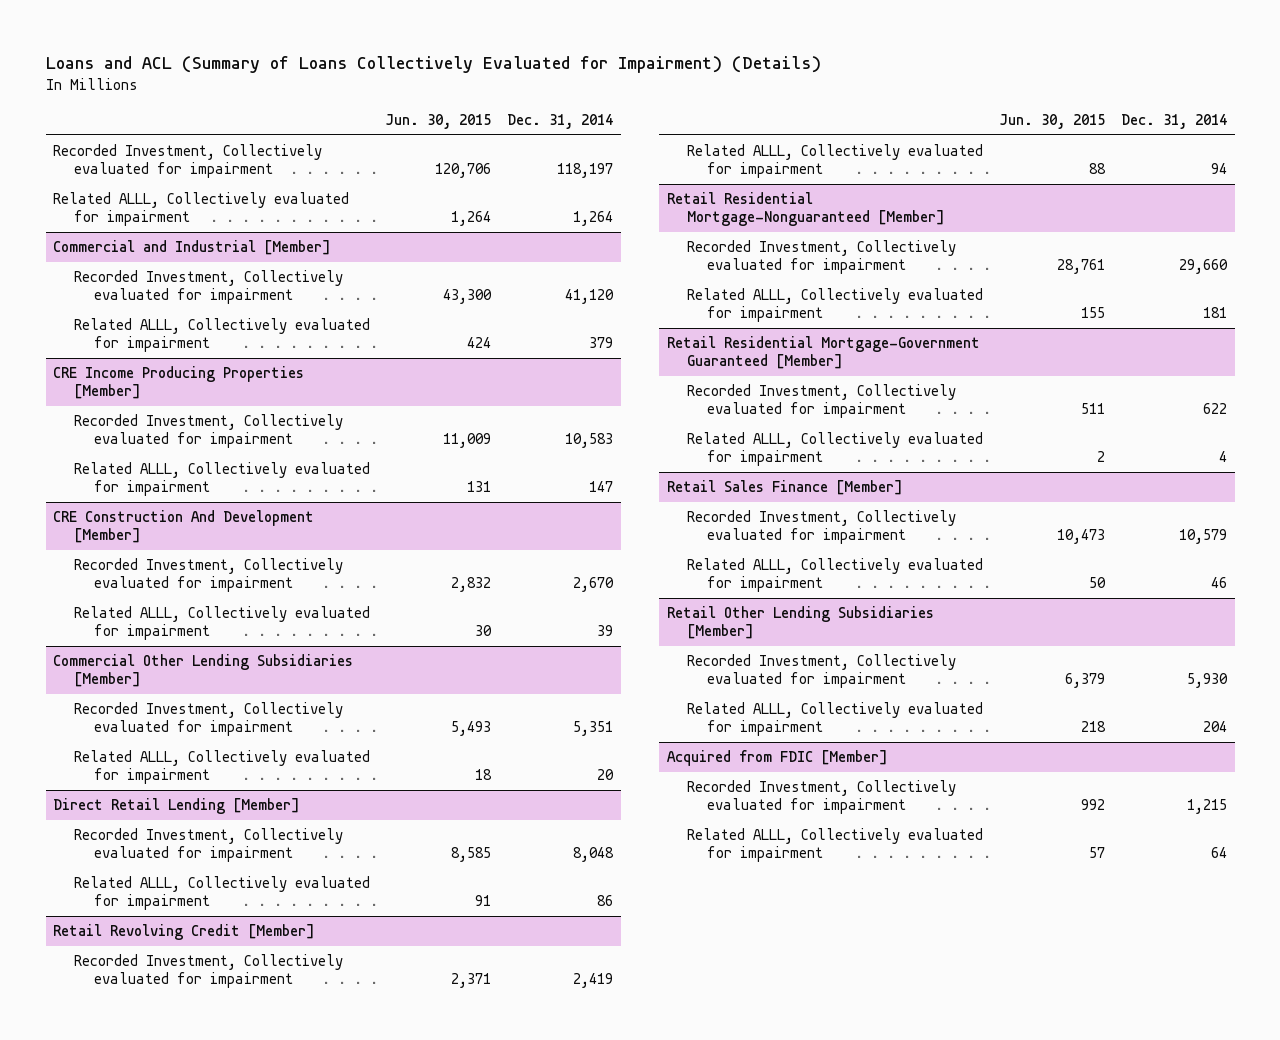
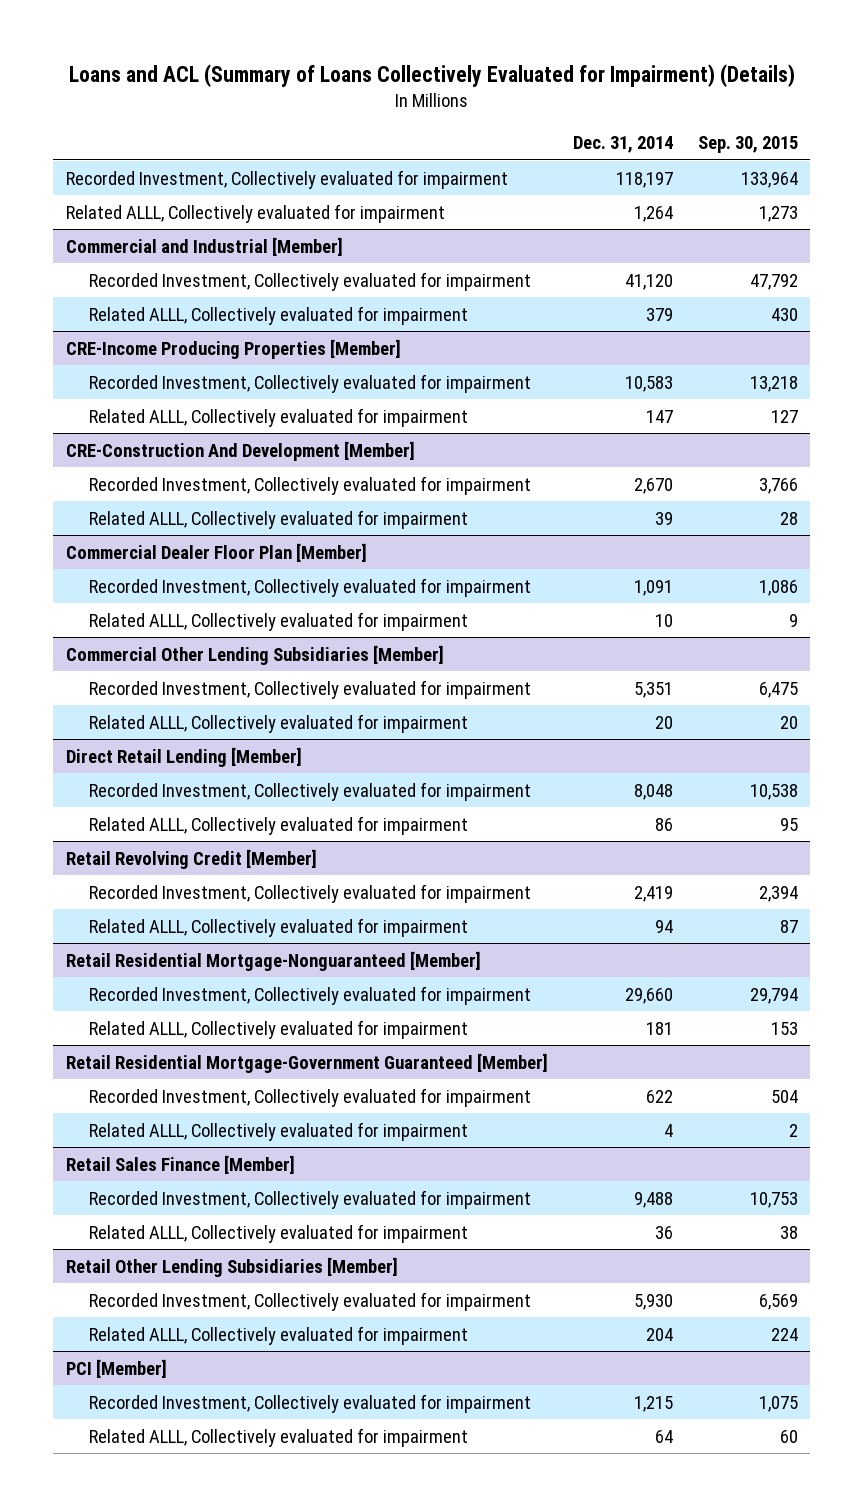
[385,113,492,129] Jun. 30, 2015 -> none
none -> [697,136,798,154] Sep. 30, 2015
[53,366,305,400] CRE Income Producing Properties [Member] -> [65,338,401,359] CRE-Income Producing Properties [Member]
[53,510,315,544] CRE Construction And Development [Member] -> [65,440,415,461] CRE-Construction And Development [Member]
none -> [65,542,367,562] Commercial Dealer Floor Plan [Member]
none -> [88,577,531,597] Recorded Investment, Collectively evaluated for impairment
none -> [88,611,468,631] Related ALLL, Collectively evaluated for impairment
[1178,529,1227,545] 10,579 -> [633,1191,673,1208] 9,488
[1210,577,1227,589] 46 -> [654,1225,673,1239] 36
[667,750,889,767] Acquired from FDIC [Member] -> none
none -> [65,1358,167,1378] PCI [Member]

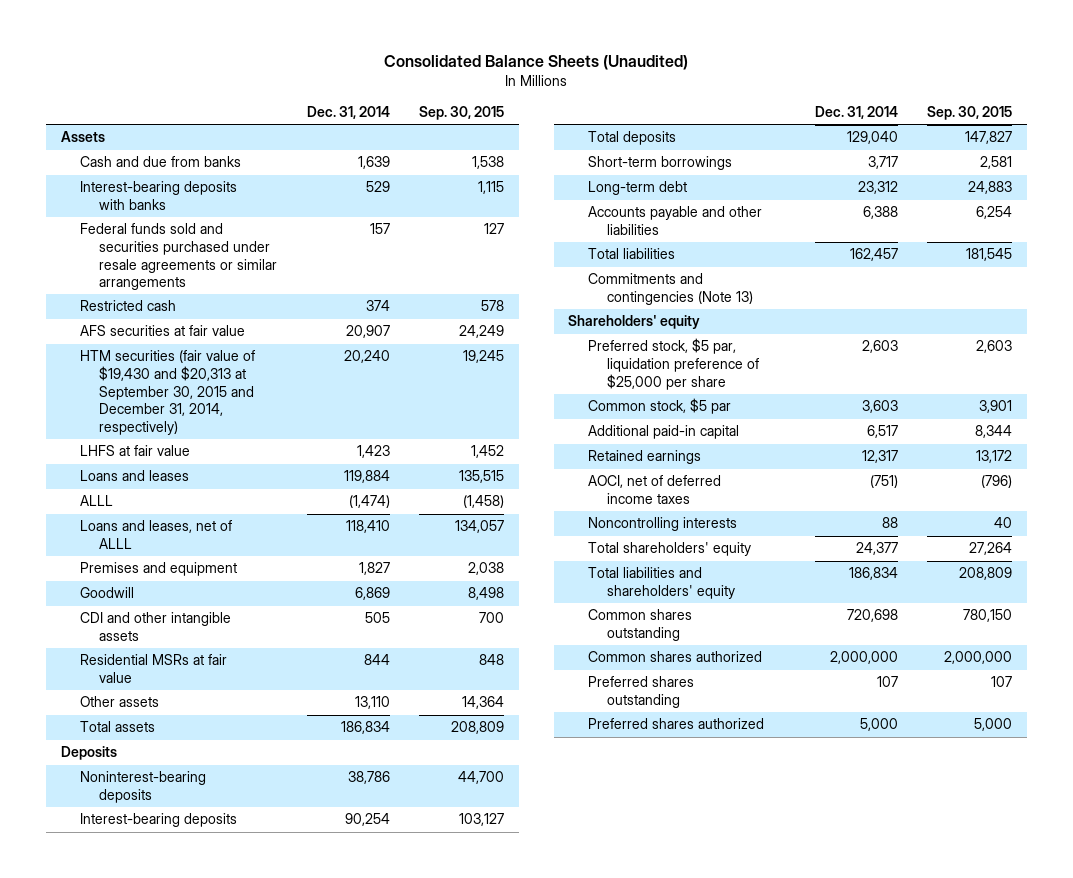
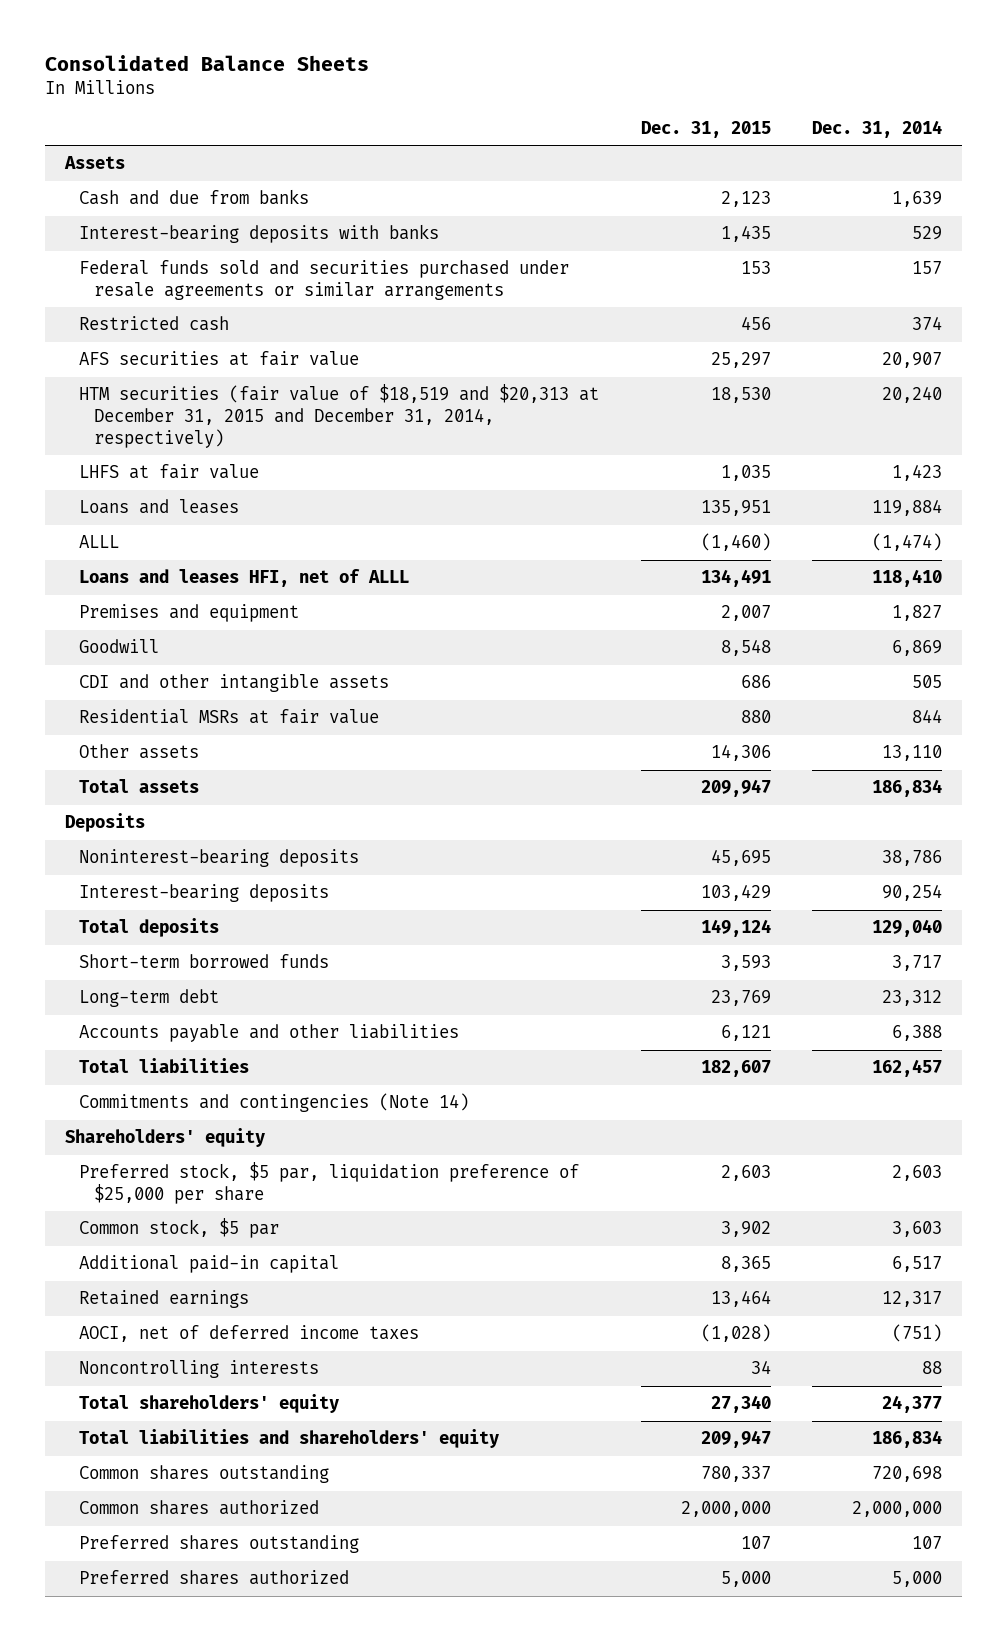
[384,55,689,71] Consolidated Balance Sheets (Unaudited) -> [44,54,369,71] Consolidated Balance Sheets
[419,105,505,120] Sep. 30, 2015 -> none
none -> [640,120,771,138] Dec. 31, 2015
[79,350,255,435] HTM securities (fair value of $19,430 and $20,313 at September 30, 2015 and December 31, 2014, respectively) -> [79,384,600,448] HTM securities (fair value of $18,519 and $20,313 at December 31, 2015 and December 31, 2014, respectively)
[79,520,232,549] Loans and leases, net of ALLL -> [79,569,410,588] Loans and leases HFI, net of ALLL
[587,156,732,171] Short-term borrowings -> [79,954,330,969] Short-term borrowed funds
[587,273,754,305] Commitments and contingencies (Note 13) -> [79,1093,470,1113] Commitments and contingencies (Note 14)

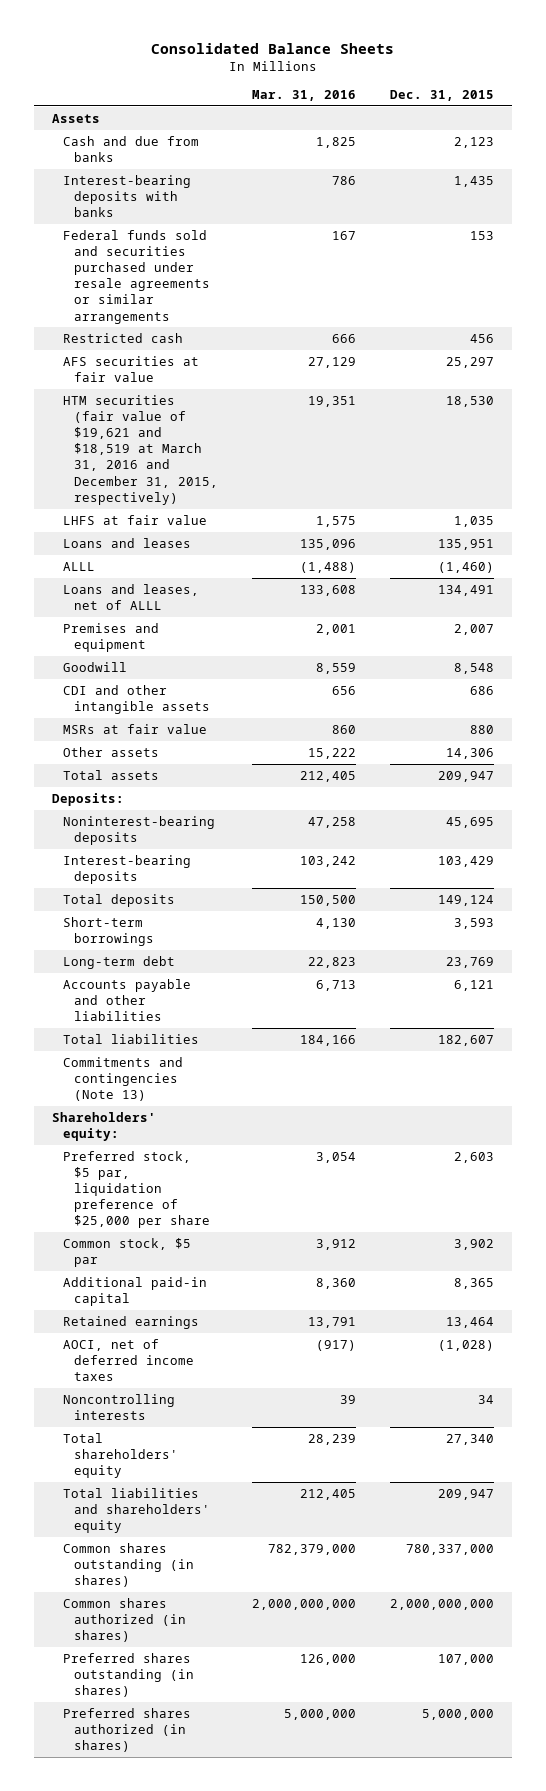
[811,119,942,138] Dec. 31, 2014 -> none
none -> [252,90,357,102] Mar. 31, 2016
[79,384,600,448] HTM securities (fair value of $18,519 and $20,313 at December 31, 2015 and December 31, 2014, respectively) -> [62,394,218,505] HTM securities (fair value of $19,621 and $18,519 at March 31, 2016 and December 31, 2015, respectively)
[79,569,410,588] Loans and leases HFI, net of ALLL -> [62,583,199,611] Loans and leases, net of ALLL
[79,709,380,725] Residential MSRs at fair value -> [62,723,207,734] MSRs at fair value
[65,813,146,833] Deposits -> [51,792,124,806] Deposits:
[79,954,330,969] Short-term borrowed funds -> [62,916,154,947] Short-term borrowings
[79,1093,470,1113] Commitments and contingencies (Note 14) -> [62,1056,183,1102] Commitments and contingencies (Note 13)
[65,1128,266,1148] Shareholders' equity -> [51,1111,156,1142] Shareholders' equity:
[79,1465,330,1484] Common shares outstanding -> [62,1542,194,1588] Common shares outstanding (in shares)
[700,1466,771,1483] 780,337 -> [406,1543,495,1555] 780,337,000
[79,1500,320,1516] Common shares authorized -> [62,1597,186,1643] Common shares authorized (in shares)
[680,1501,771,1518] 2,000,000 -> [390,1598,495,1610] 2,000,000,000
[79,1535,360,1554] Preferred shares outstanding -> [62,1652,194,1698] Preferred shares outstanding (in shares)
[740,1536,771,1550] 107 -> [438,1653,495,1665] 107,000
[79,1570,350,1586] Preferred shares authorized -> [62,1707,191,1753] Preferred shares authorized (in shares)
[720,1571,771,1588] 5,000 -> [422,1708,495,1720] 5,000,000

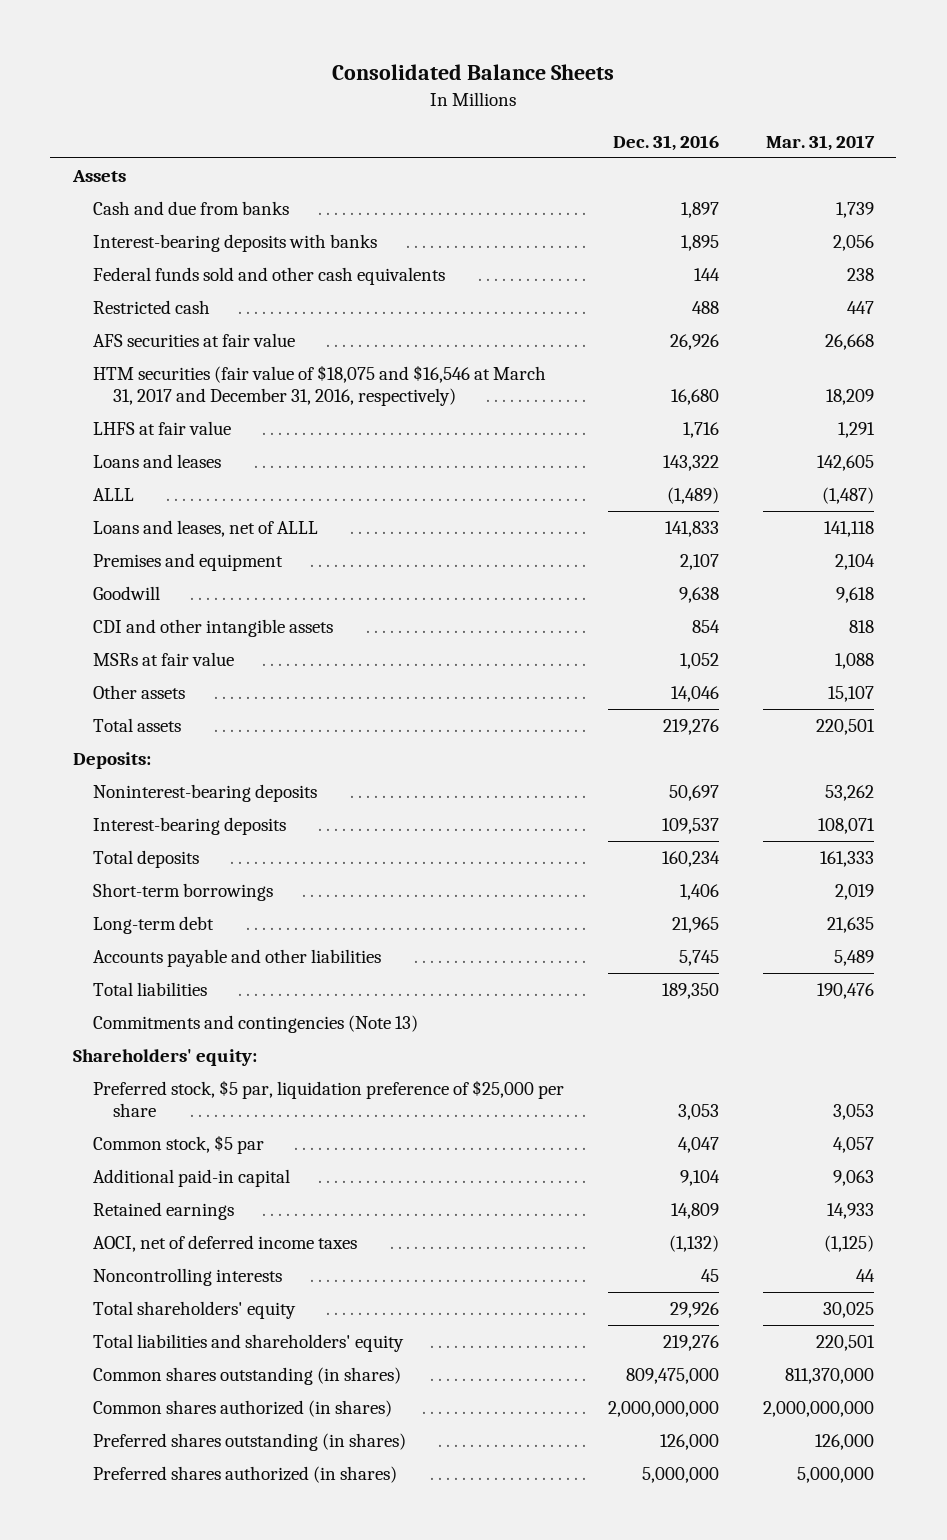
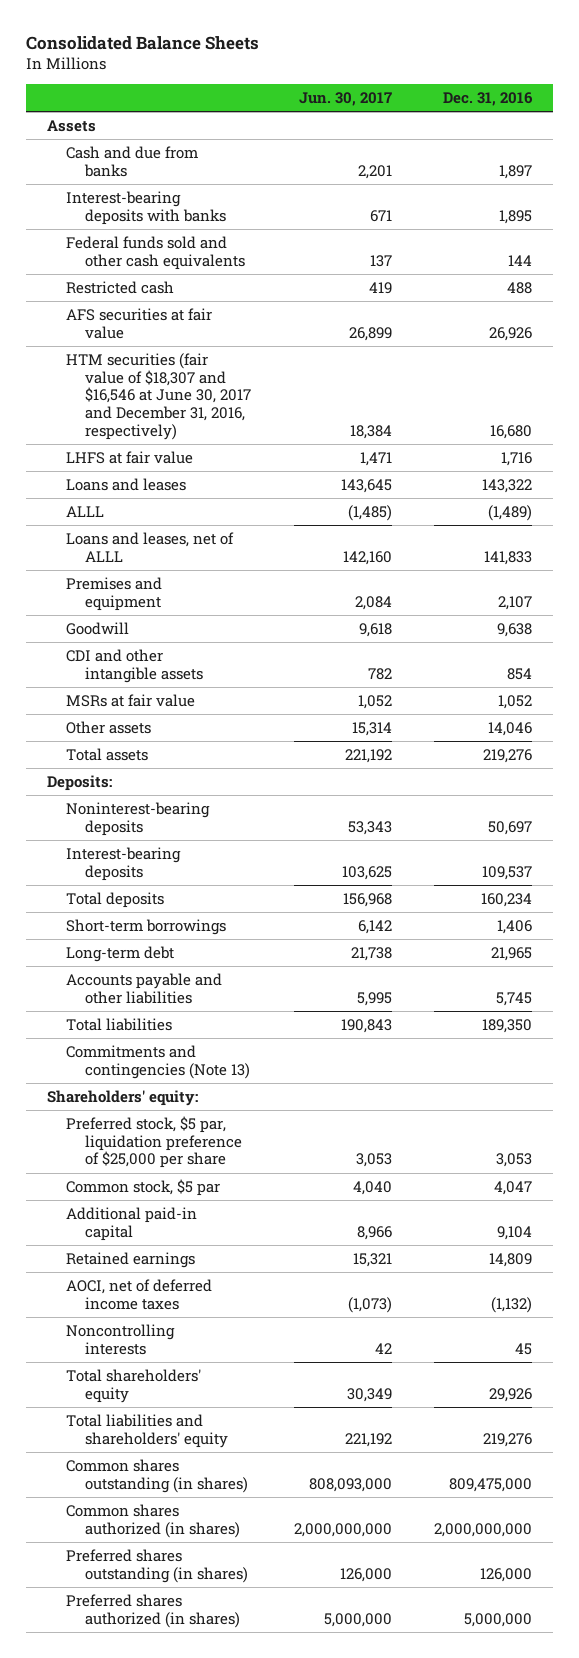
[766,134,876,151] Mar. 31, 2017 -> none
none -> [298,91,392,106] Jun. 30, 2017
[92,365,546,406] HTM securities (fair value of $18,075 and $16,546 at March 31, 2017 and December 31, 2016, respectively) -> [66,353,252,440] HTM securities (fair value of $18,307 and $16,546 at June 30, 2017 and December 31, 2016, respectively)

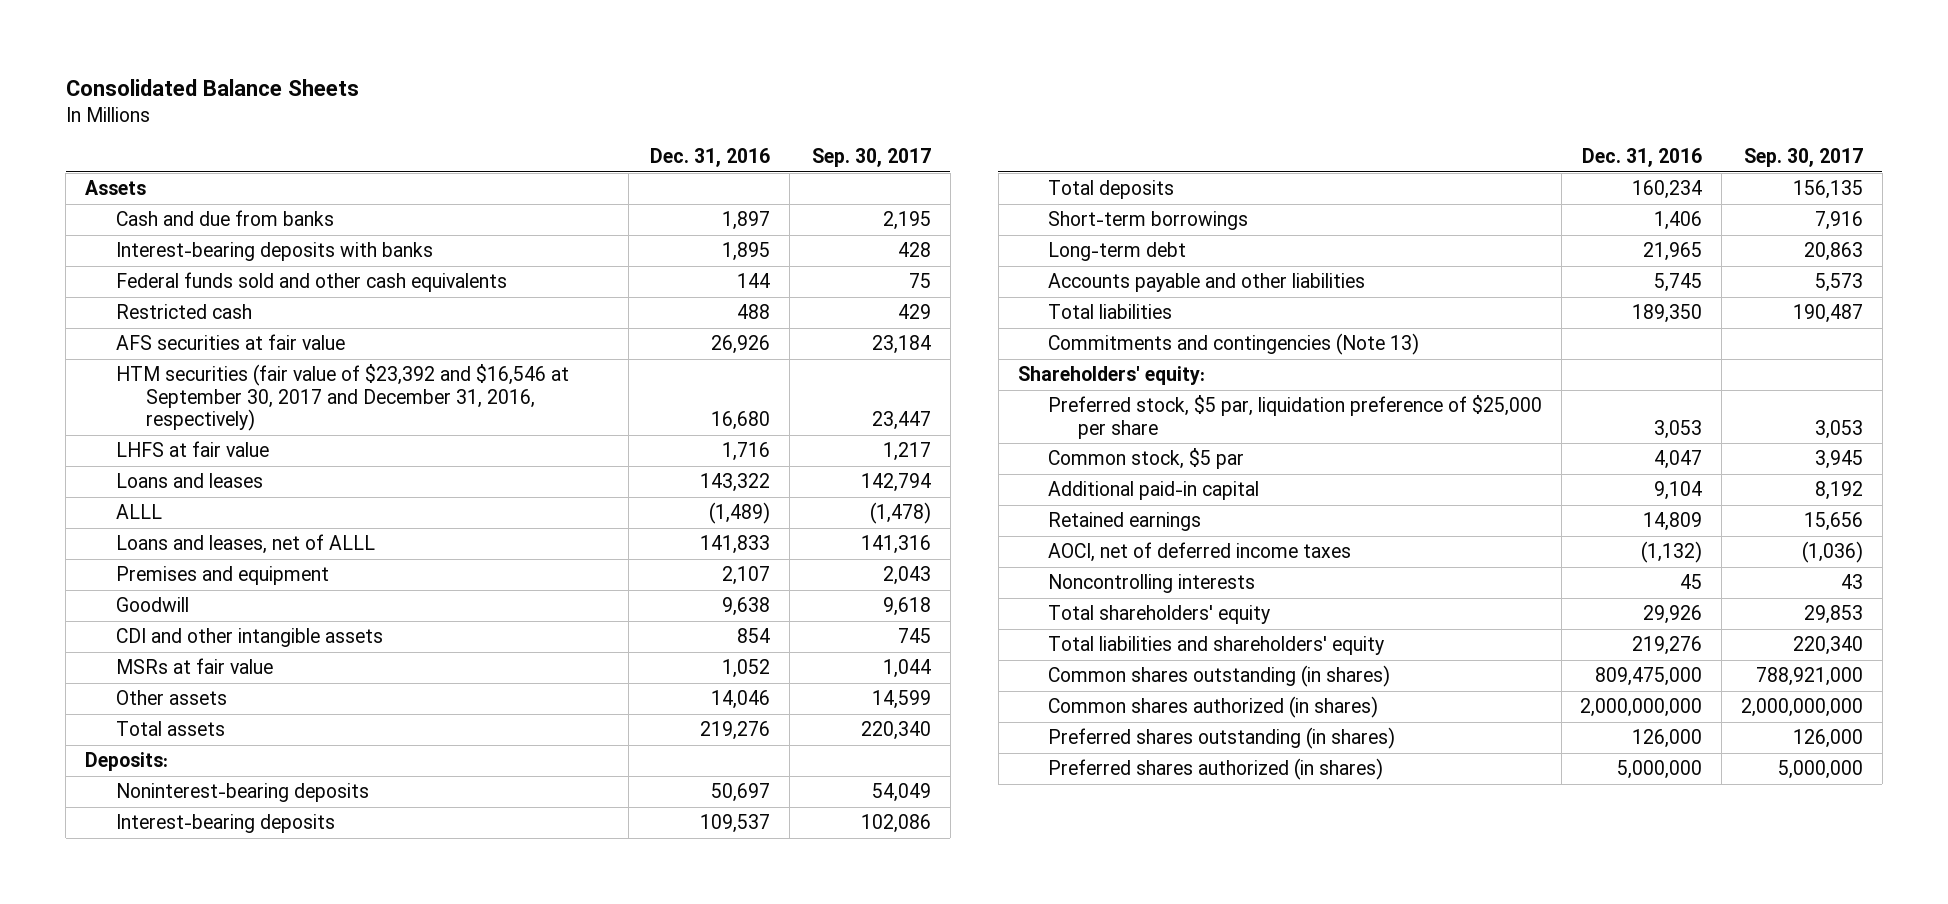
[298,91,392,106] Jun. 30, 2017 -> none
none -> [811,148,931,168] Sep. 30, 2017
[66,353,252,440] HTM securities (fair value of $18,307 and $16,546 at June 30, 2017 and December 31, 2016, respectively) -> [115,364,569,432] HTM securities (fair value of $23,392 and $16,546 at September 30, 2017 and December 31, 2016, respectively)

